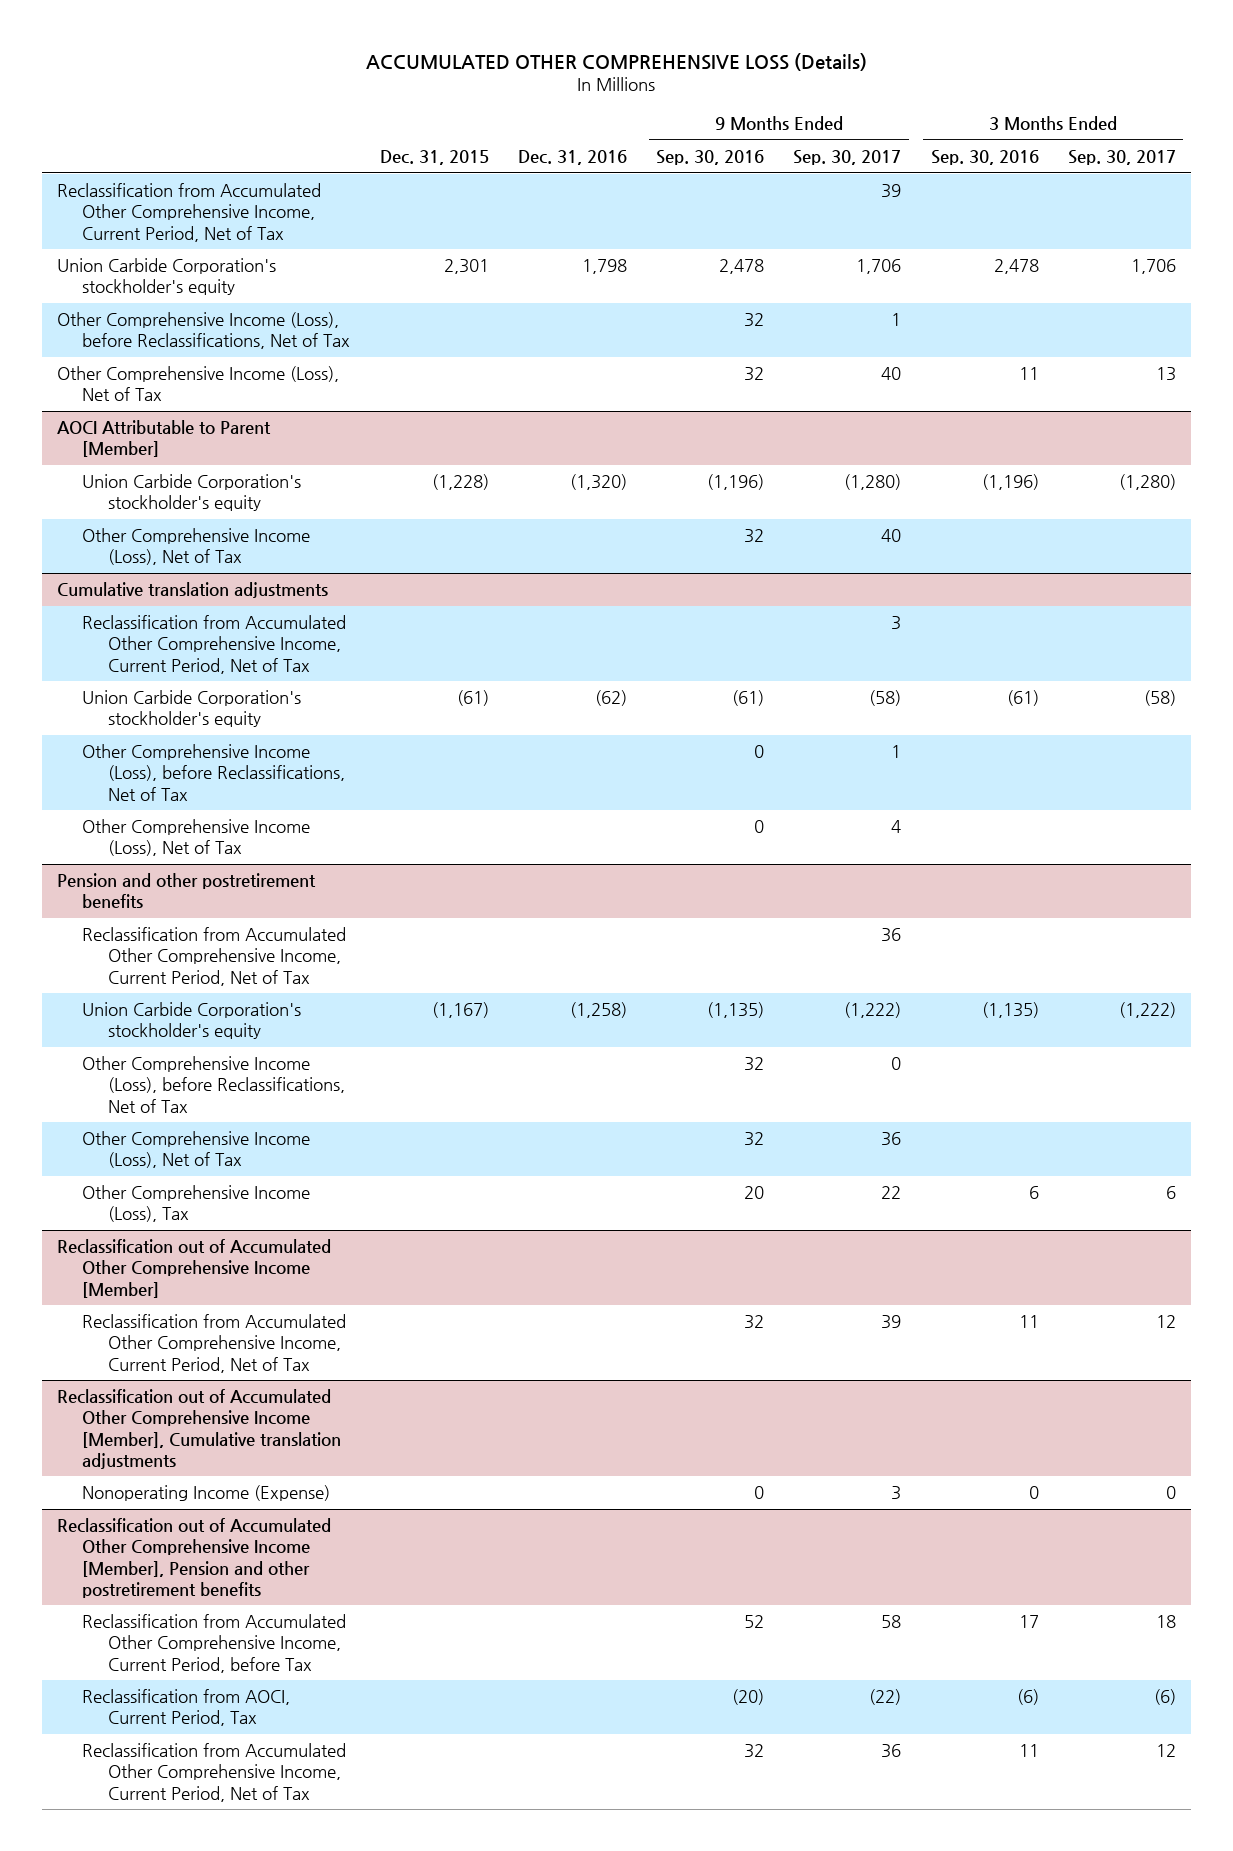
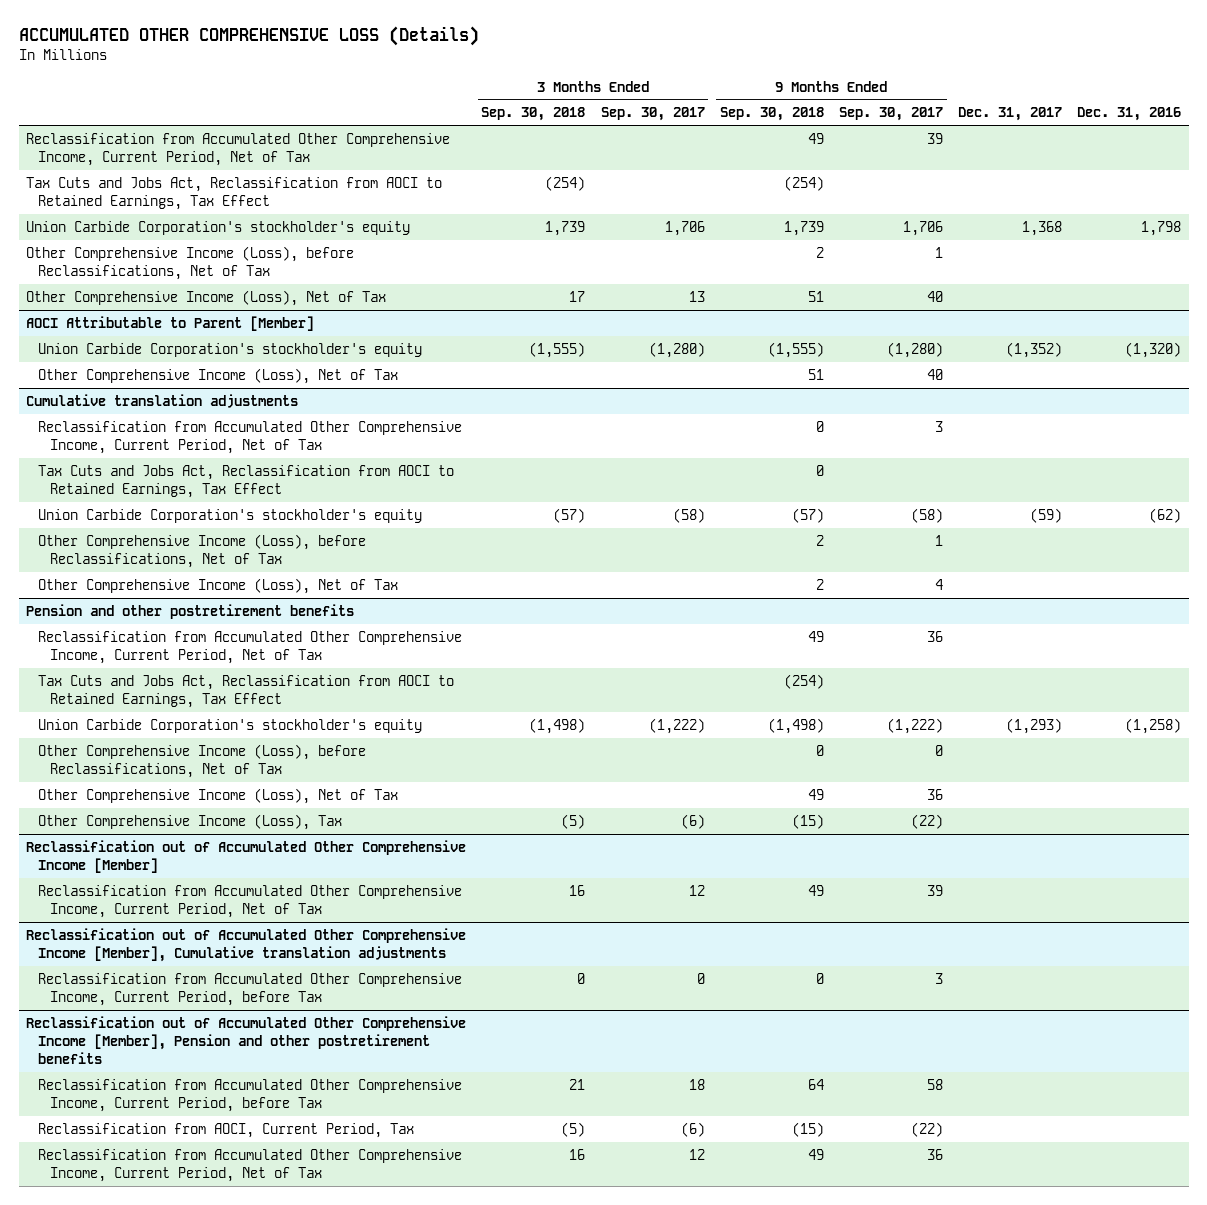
[379,150,489,166] Dec. 31, 2015 -> none
[656,150,765,166] Sep. 30, 2016 -> none
[930,150,1039,166] Sep. 30, 2016 -> none
none -> [481,107,586,122] Sep. 30, 2018
none -> [719,107,824,122] Sep. 30, 2018
none -> [958,107,1063,122] Dec. 31, 2017
none -> [26,176,443,210] Tax Cuts and Jobs Act, Reclassification from AOCI to Retained Earnings, Tax Effect
none -> [38,464,455,498] Tax Cuts and Jobs Act, Reclassification from AOCI to Retained Earnings, Tax Effect
none -> [38,674,455,708] Tax Cuts and Jobs Act, Reclassification from AOCI to Retained Earnings, Tax Effect
[881,1186,902,1200] 22 -> [910,813,943,829] (22)
[1166,1186,1177,1200] 6 -> [680,813,705,829] (6)
[82,1485,331,1502] Nonoperating Income (Expense) -> none
none -> [38,972,463,1006] Reclassification from Accumulated Other Comprehensive Income, Current Period, before Tax

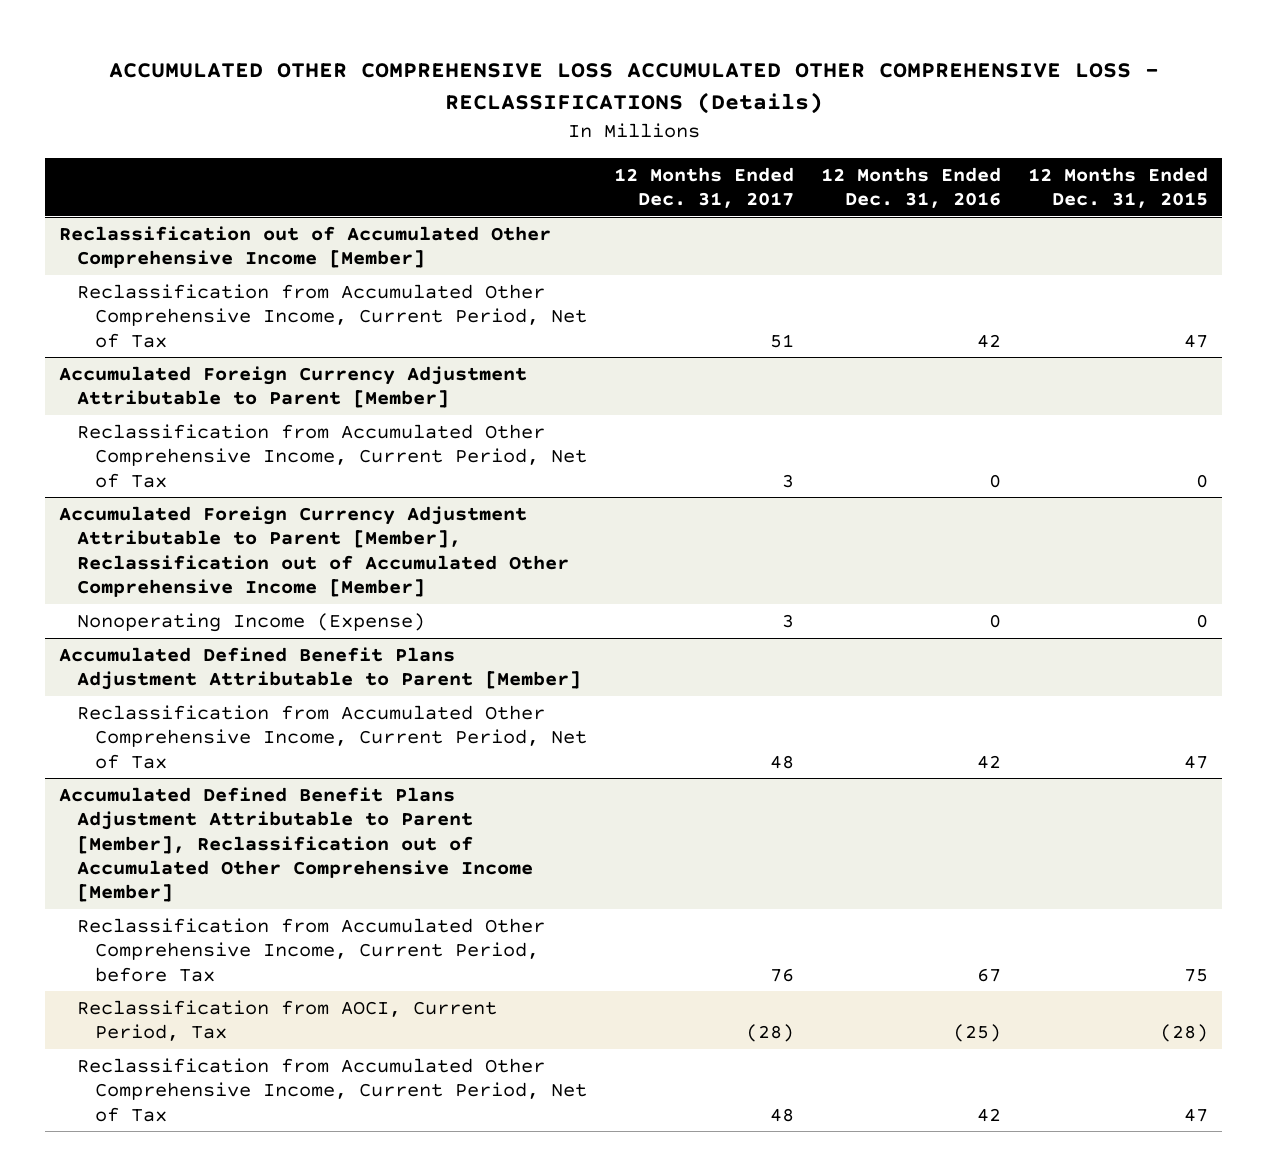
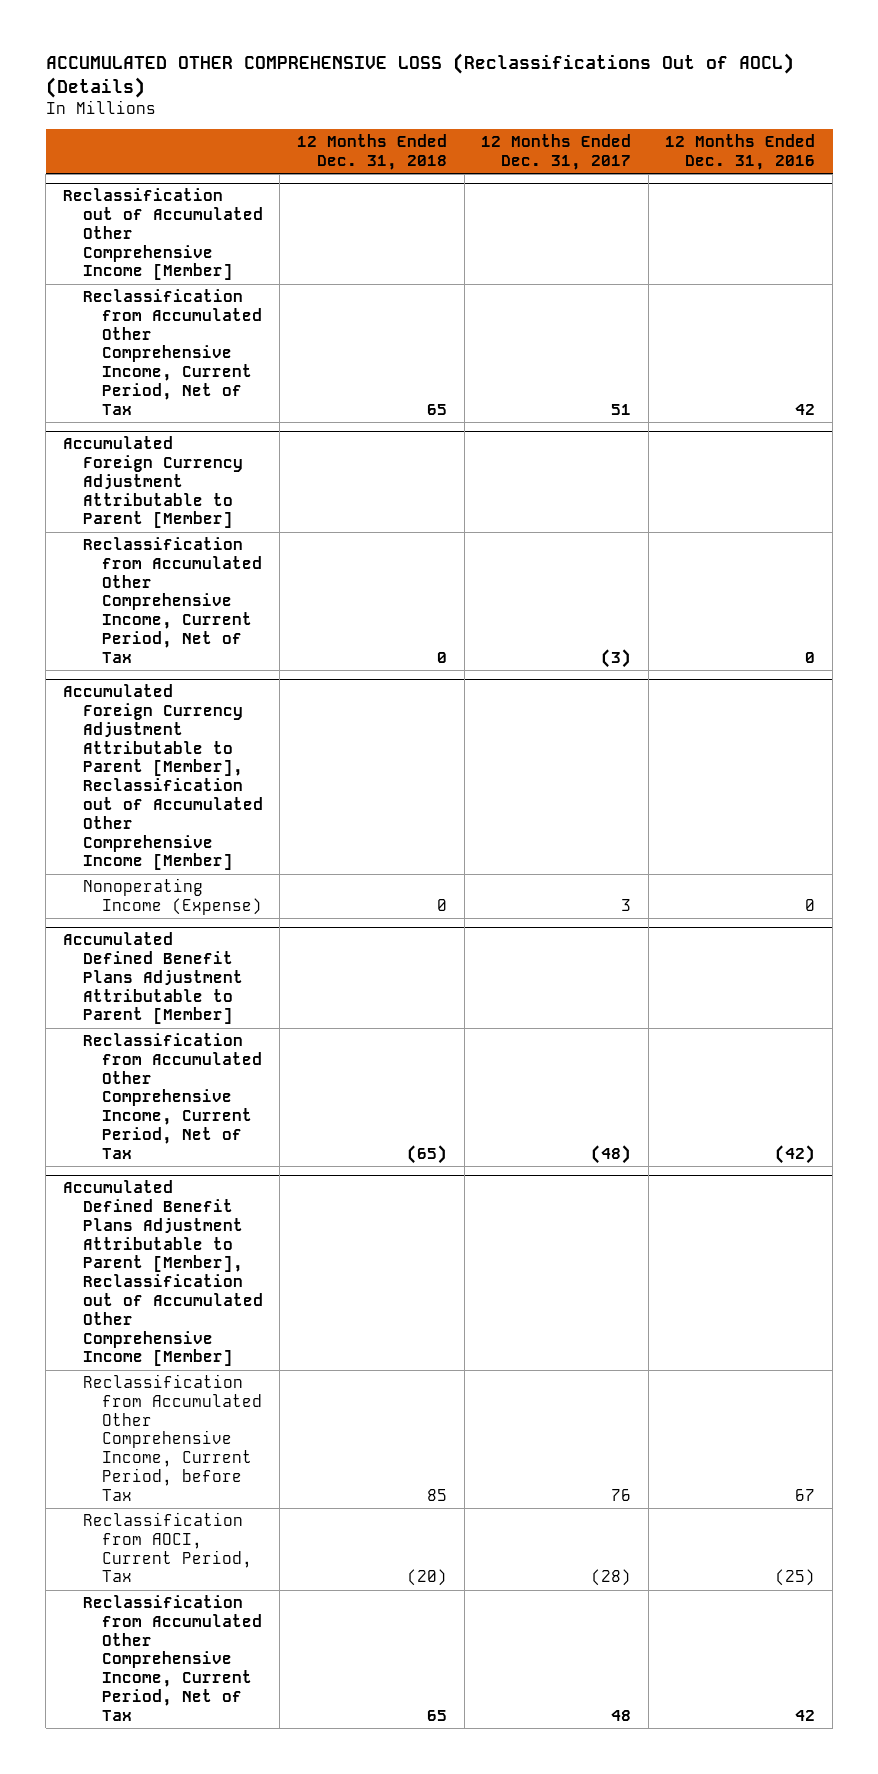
[108,63,1159,115] ACCUMULATED OTHER COMPREHENSIVE LOSS ACCUMULATED OTHER COMPREHENSIVE LOSS - RECLASSIFICATIONS (Details) -> [45,53,794,99] ACCUMULATED OTHER COMPREHENSIVE LOSS (Reclassifications Out of AOCL) (Details)
[1028,166,1209,208] 12 Months Ended Dec. 31, 2015 -> none
none -> [296,134,447,170] 12 Months Ended Dec. 31, 2018
[781,473,794,488] 3 -> [601,648,632,668] (3)
[769,754,794,769] 48 -> [591,1144,632,1164] (48)
[977,754,1002,769] 42 -> [775,1144,816,1164] (42)

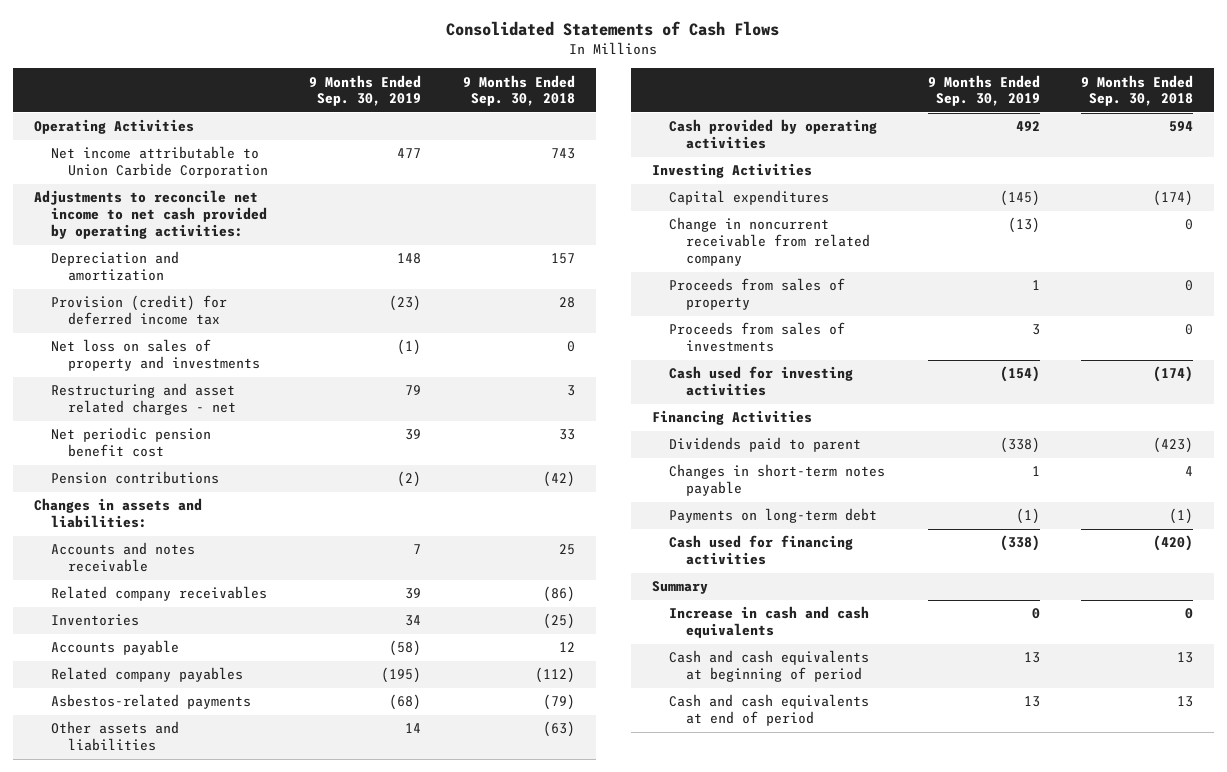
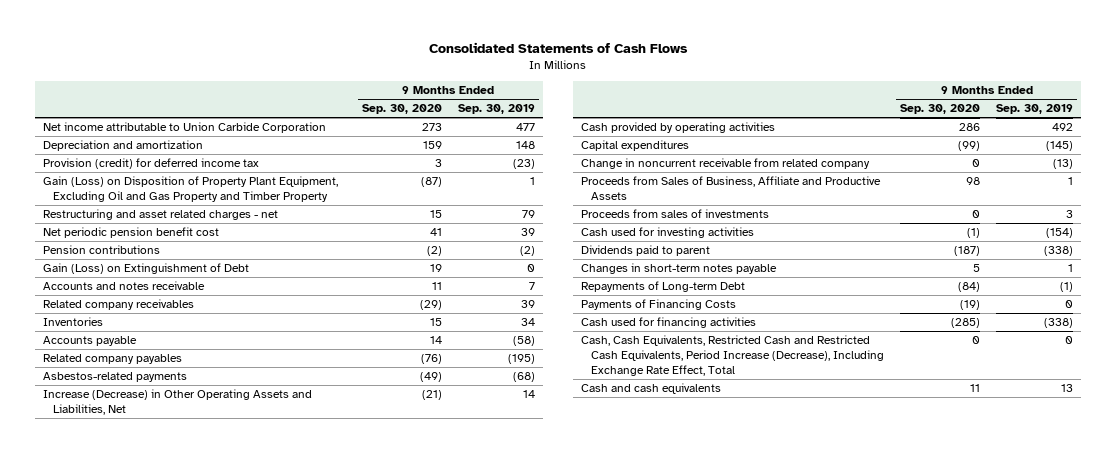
[462,74,575,107] 9 Months Ended Sep. 30, 2018 -> none
none -> [361,104,442,115] Sep. 30, 2020
[33,119,194,135] Operating Activities -> none
[33,190,267,240] Adjustments to reconcile net income to net cash provided by operating activities: -> none
[50,339,260,372] Net loss on sales of property and investments -> [42,176,338,203] Gain (Loss) on Disposition of Property Plant Equipment, Excluding Oil and Gas Property and Timber Property
[397,339,422,356] (1) -> [529,177,535,186] 1
[33,498,202,529] Changes in assets and liabilities: -> none
none -> [42,263,249,275] Gain (Loss) on Extinguishment of Debt
[50,721,179,752] Other assets and liabilities -> [42,389,312,416] Increase (Decrease) in Other Operating Assets and Liabilities, Net
[651,163,812,179] Investing Activities -> none
[668,278,845,311] Proceeds from sales of property -> [580,176,881,201] Proceeds from Sales of Business, Affiliate and Productive Assets
[651,410,812,426] Financing Activities -> none
[668,508,877,524] Payments on long-term debt -> [580,281,745,293] Repayments of Long-term Debt
none -> [580,299,736,311] Payments of Financing Costs
[651,581,708,595] Summary -> none
[668,606,869,639] Increase in cash and cash equivalents -> none
[668,694,869,727] Cash and cash equivalents at end of period -> none
none -> [580,335,885,376] Cash, Cash Equivalents, Restricted Cash and Restricted Cash Equivalents, Period Increase (Decrease), Including Exchange Rate Effect, Total
[668,650,869,683] Cash and cash equivalents at beginning of period -> [580,383,721,395] Cash and cash equivalents

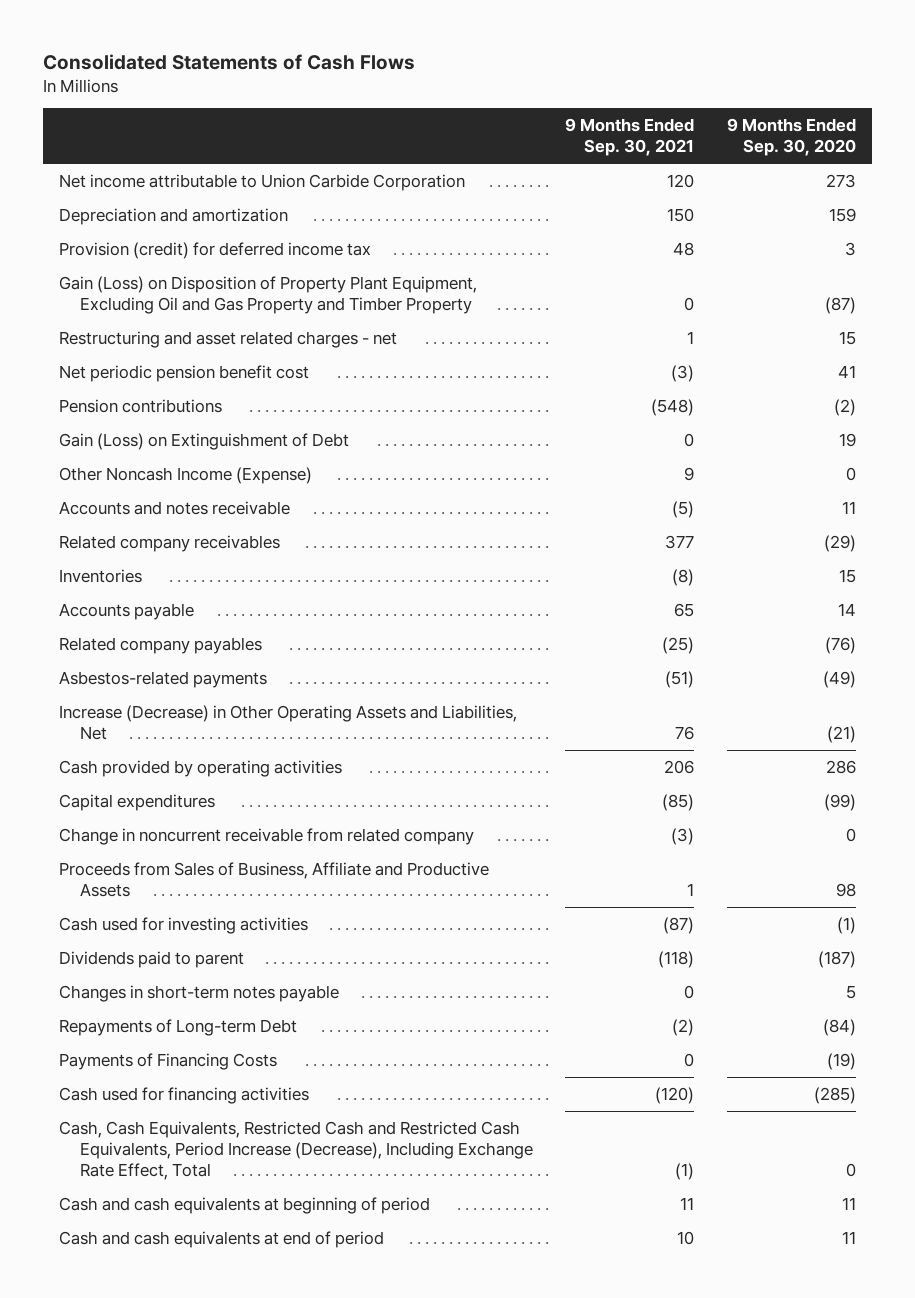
[457,104,535,115] Sep. 30, 2019 -> none
none -> [565,118,695,157] 9 Months Ended Sep. 30, 2021
none -> [59,467,313,485] Other Noncash Income (Expense)
[580,209,769,219] Proceeds from sales of investments -> none
[580,383,721,395] Cash and cash equivalents -> [59,1197,431,1215] Cash and cash equivalents at beginning of period
none -> [59,1231,385,1249] Cash and cash equivalents at end of period

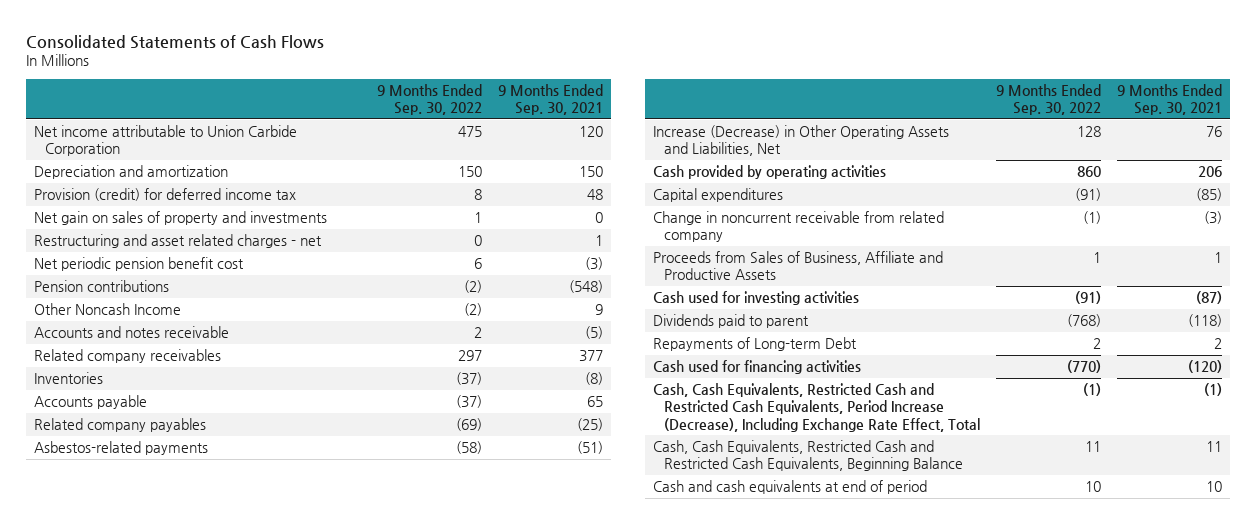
[726,118,856,157] 9 Months Ended Sep. 30, 2020 -> none
none -> [376,83,482,116] 9 Months Ended Sep. 30, 2022
[59,276,478,314] Gain (Loss) on Disposition of Property Plant Equipment, Excluding Oil and Gas Property and Timber Property -> [33,211,327,226] Net gain on sales of property and investments
[59,433,350,451] Gain (Loss) on Extinguishment of Debt -> none
[59,467,313,485] Other Noncash Income (Expense) -> [33,303,181,316] Other Noncash Income
[59,985,340,1003] Changes in short-term notes payable -> none
[59,1053,278,1071] Payments of Financing Costs -> none
[672,1019,695,1037] (2) -> [1213,338,1222,350] 2
[59,1197,431,1215] Cash and cash equivalents at beginning of period -> none
none -> [652,440,963,472] Cash, Cash Equivalents, Restricted Cash and Restricted Cash Equivalents, Beginning Balance

